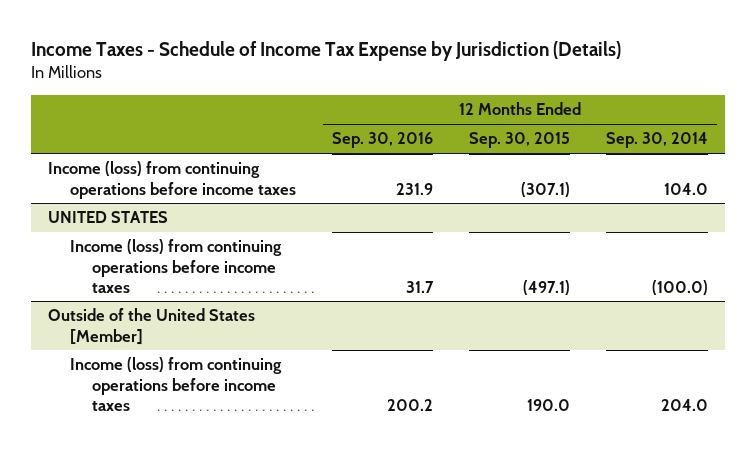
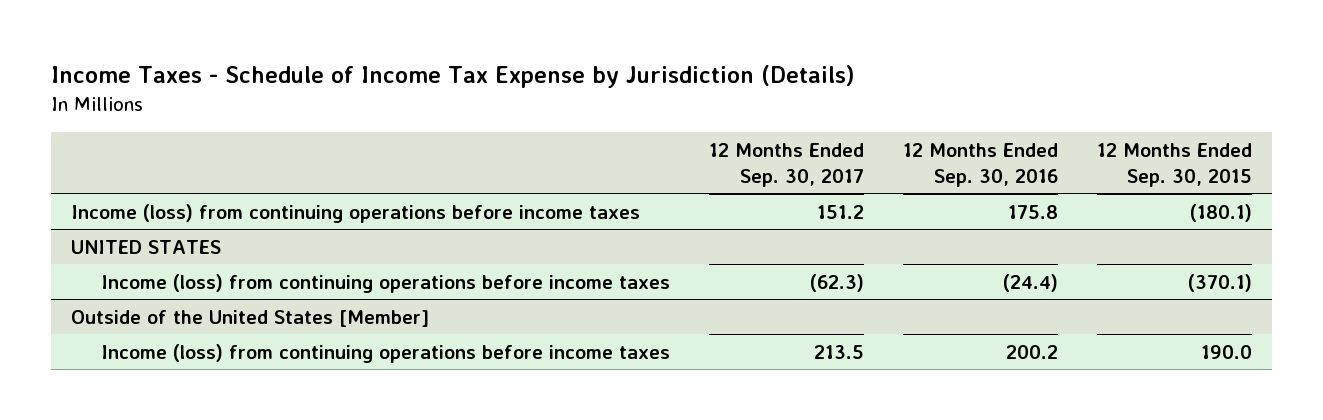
[605,132,708,149] Sep. 30, 2014 -> none
none -> [709,142,865,187] 12 Months Ended Sep. 30, 2017
[396,182,434,195] 231.9 -> [1008,204,1059,219] 175.8
[520,181,570,197] (307.1) -> [1190,203,1253,222] (180.1)
[406,280,435,293] 31.7 -> [1003,273,1059,292] (24.4)
[522,279,570,295] (497.1) -> [1188,273,1253,292] (370.1)

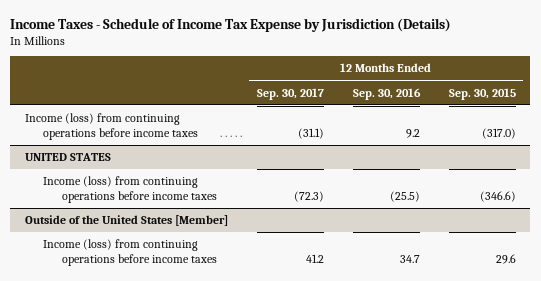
[817,204,865,219] 151.2 -> [297,128,324,140] (31.1)
[1008,204,1059,219] 175.8 -> [405,129,420,139] 9.2
[1190,203,1253,222] (180.1) -> [481,128,516,140] (317.0)
[810,273,865,292] (62.3) -> [293,191,324,203] (72.3)
[1003,273,1059,292] (24.4) -> [389,191,420,203] (25.5)
[1188,273,1253,292] (370.1) -> [479,191,516,203] (346.6)
[814,344,865,359] 213.5 -> [305,254,324,264] 41.2
[1006,344,1059,359] 200.2 -> [399,255,420,264] 34.7
[1201,344,1253,359] 190.0 -> [495,254,516,265] 29.6

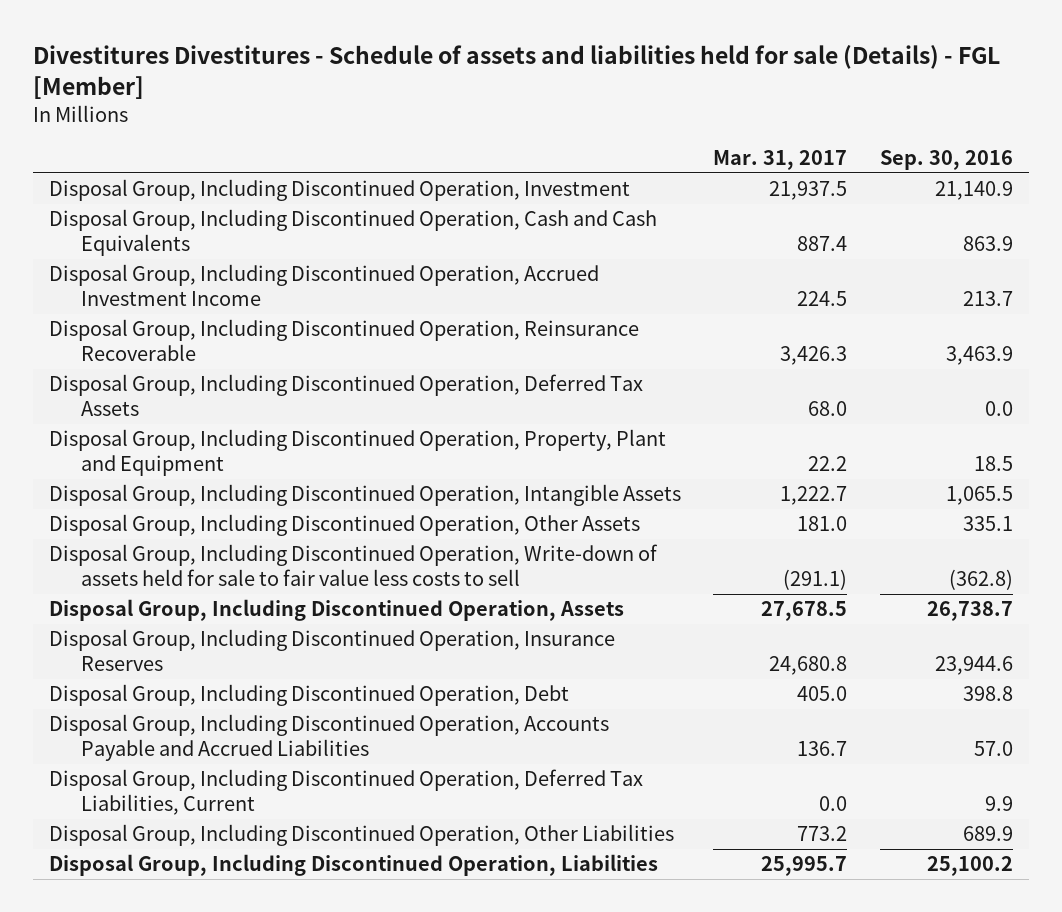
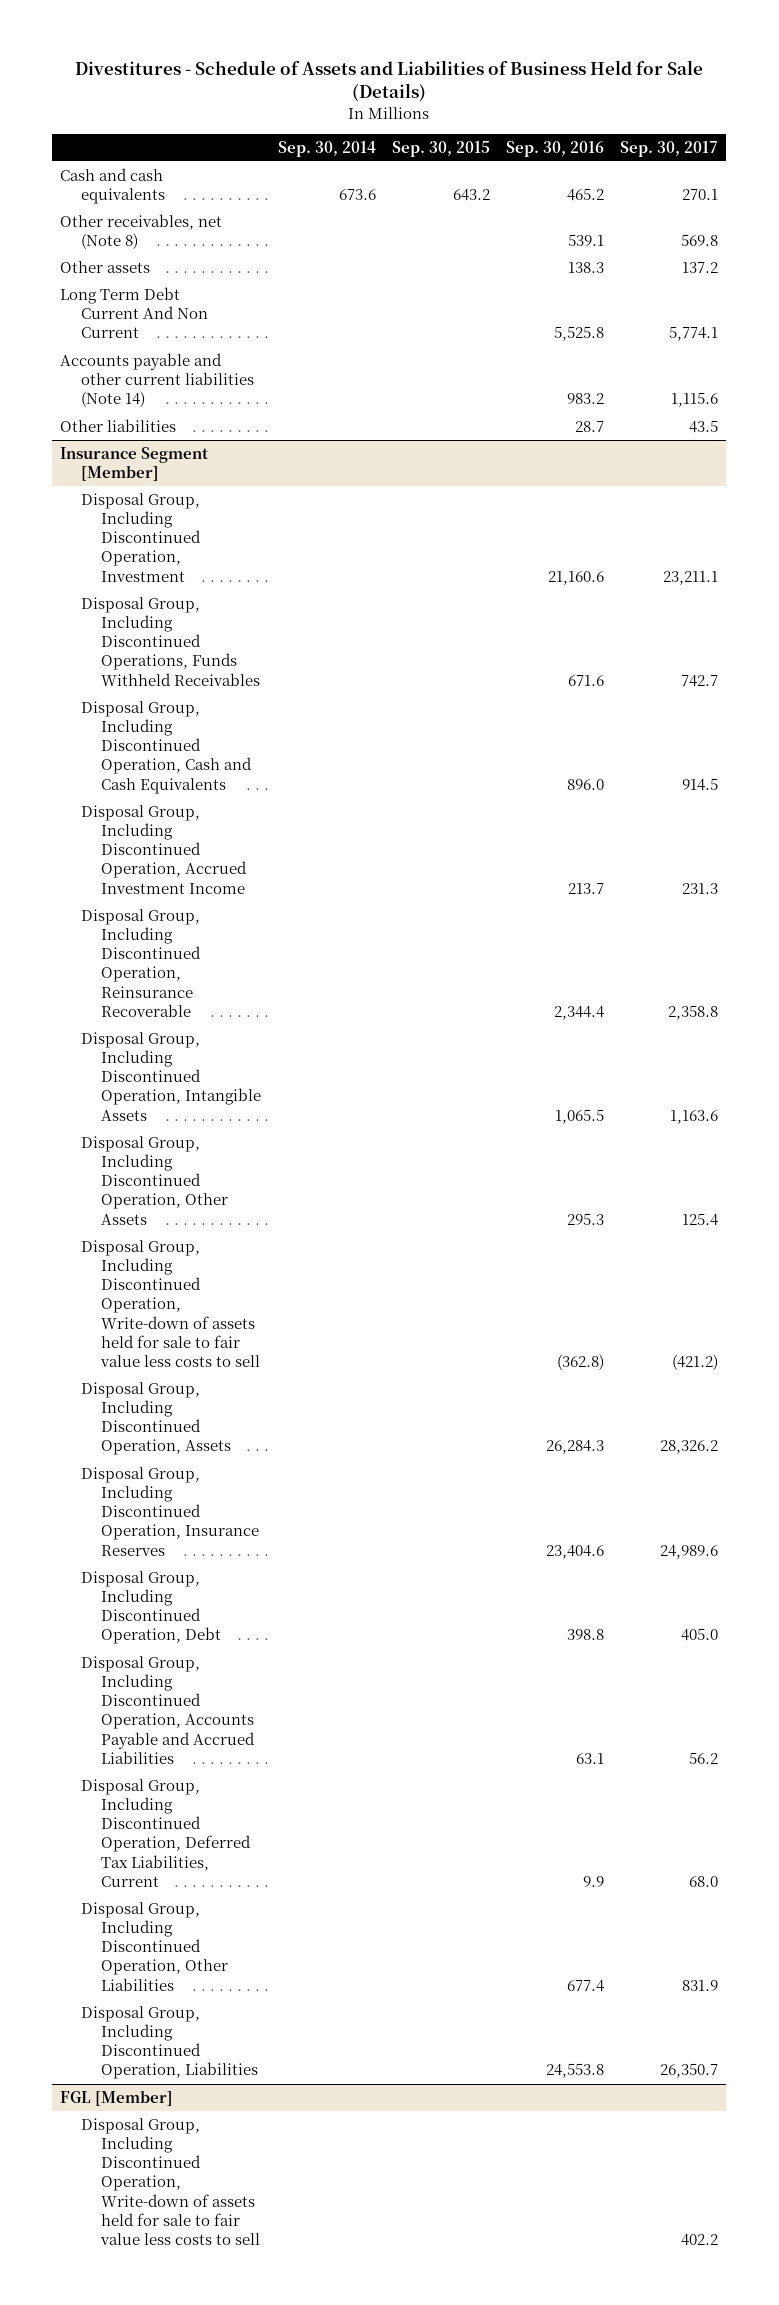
[32,44,1000,100] Divestitures Divestitures - Schedule of assets and liabilities held for sale (Details) - FGL [Member] -> [75,60,704,103] Divestitures - Schedule of Assets and Liabilities of Business Held for Sale (Details)
[713,149,848,170] Mar. 31, 2017 -> none
none -> [277,140,376,157] Sep. 30, 2014
none -> [391,140,490,157] Sep. 30, 2015
none -> [620,140,719,157] Sep. 30, 2017
none -> [60,168,165,205] Cash and cash equivalents
none -> [60,214,223,250] Other receivables, net (Note 8)
none -> [60,261,151,274] Other assets
none -> [60,287,208,339] Long Term Debt Current And Non Current
none -> [60,353,254,408] Accounts payable and other current liabilities (Note 14)
none -> [60,419,177,433] Other liabilities
none -> [60,447,209,482] Insurance Segment [Member]
[935,181,1014,201] 21,140.9 -> [548,570,605,585] 21,160.6
none -> [80,597,261,686] Disposal Group, Including Discontinued Operations, Funds Withheld Receivables
[963,236,1014,252] 863.9 -> [567,778,605,790] 896.0
[48,374,643,417] Disposal Group, Including Discontinued Operation, Deferred Tax Assets -> none
[48,429,666,477] Disposal Group, Including Discontinued Operation, Property, Plant and Equipment -> none
[946,346,1014,366] 3,463.9 -> [554,1005,605,1020] 2,344.4
[963,516,1014,532] 335.1 -> [567,1212,605,1225] 295.3
[927,601,1014,622] 26,738.7 -> [546,1440,605,1455] 26,284.3
[935,656,1014,676] 23,944.6 -> [546,1544,605,1559] 23,404.6
[974,741,1014,757] 57.0 -> [576,1752,605,1764] 63.1
[963,826,1014,842] 689.9 -> [567,1979,605,1992] 677.4
[927,856,1014,877] 25,100.2 -> [546,2063,605,2079] 24,553.8
none -> [60,2091,174,2107] FGL [Member]
none -> [80,2118,261,2245] Disposal Group, Including Discontinued Operation, Write-down of assets held for sale to fair value less costs to sell

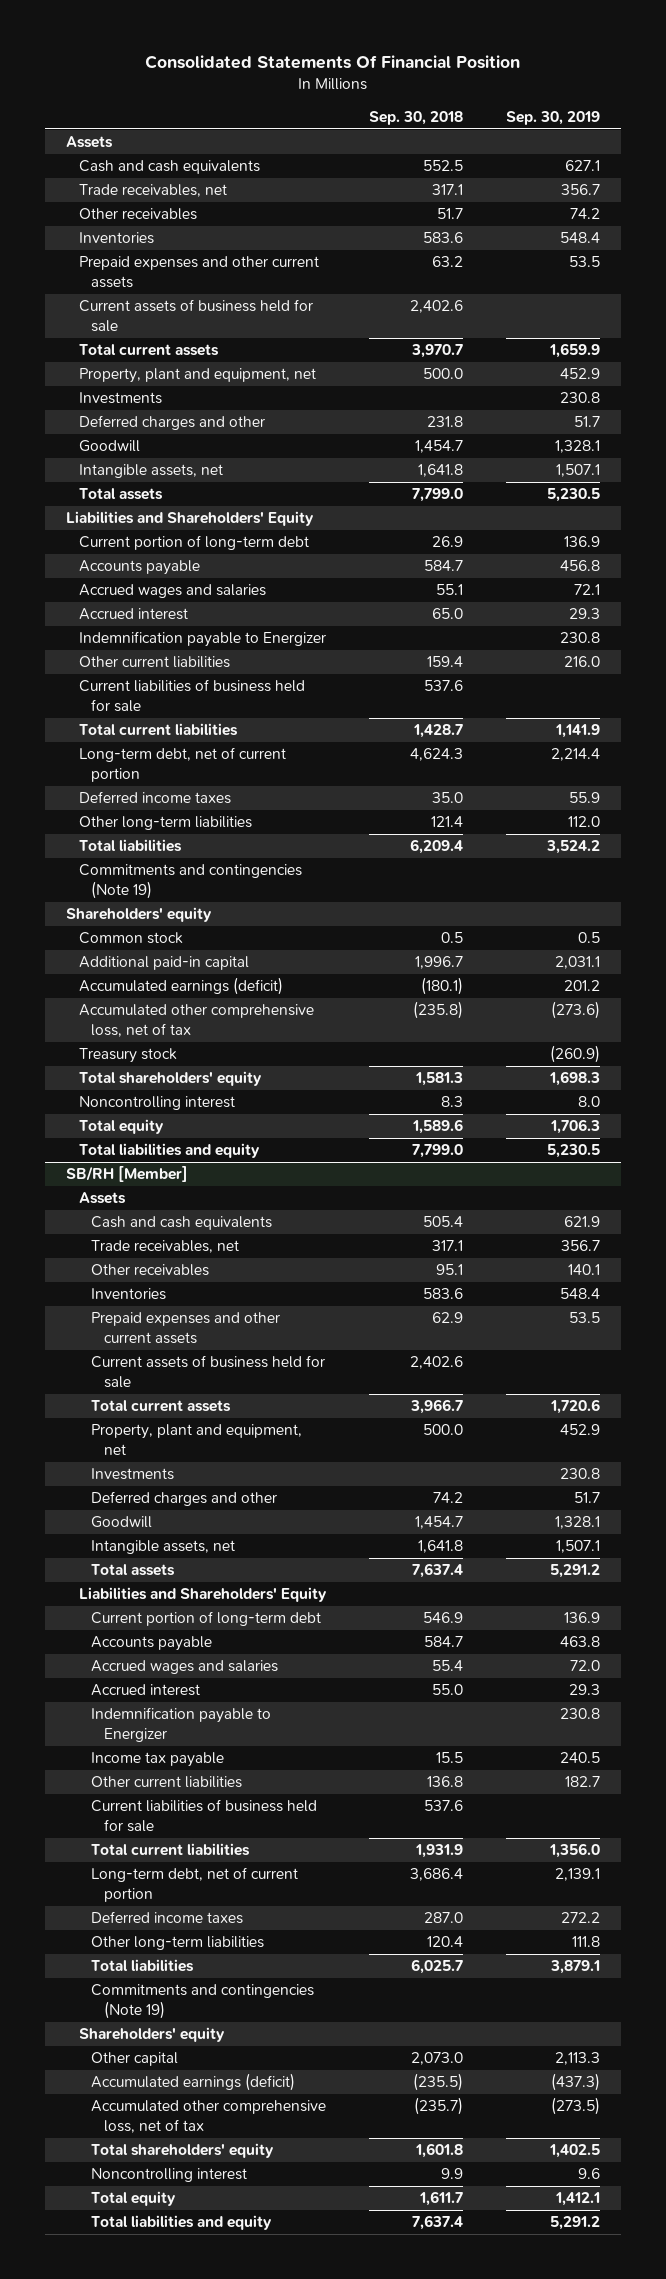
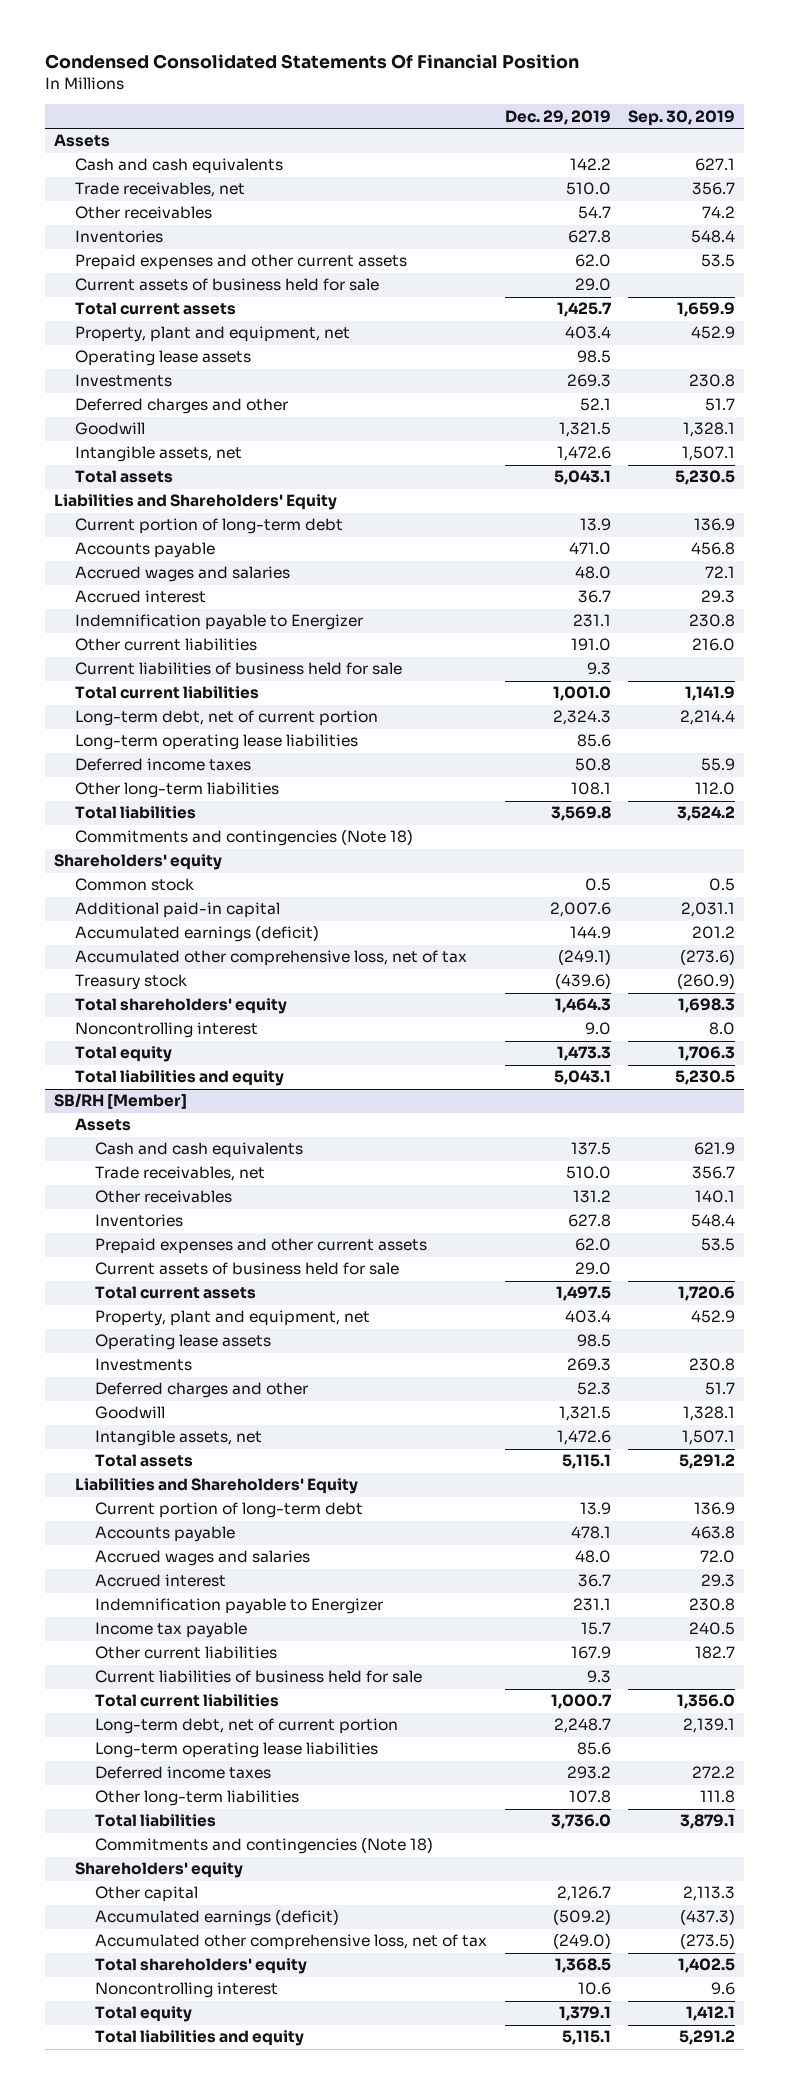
[145,55,521,70] Consolidated Statements Of Financial Position -> [44,54,579,70] Condensed Consolidated Statements Of Financial Position
[369,110,464,125] Sep. 30, 2018 -> none
none -> [504,109,611,125] Dec. 29, 2019
none -> [74,350,251,367] Operating lease assets
none -> [74,734,358,751] Long-term operating lease liabilities
[78,864,302,900] Commitments and contingencies (Note 19) -> [74,829,413,847] Commitments and contingencies (Note 18)
none -> [95,1334,272,1351] Operating lease assets
none -> [95,1742,379,1759] Long-term operating lease liabilities
[91,1984,315,2020] Commitments and contingencies (Note 19) -> [95,1837,434,1855] Commitments and contingencies (Note 18)

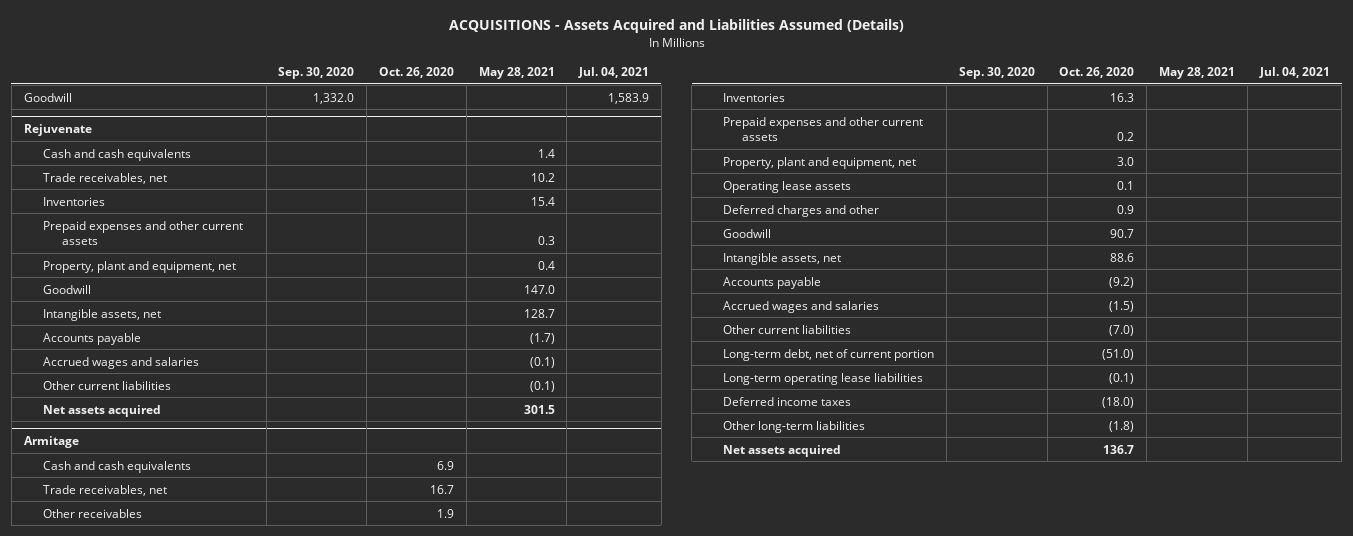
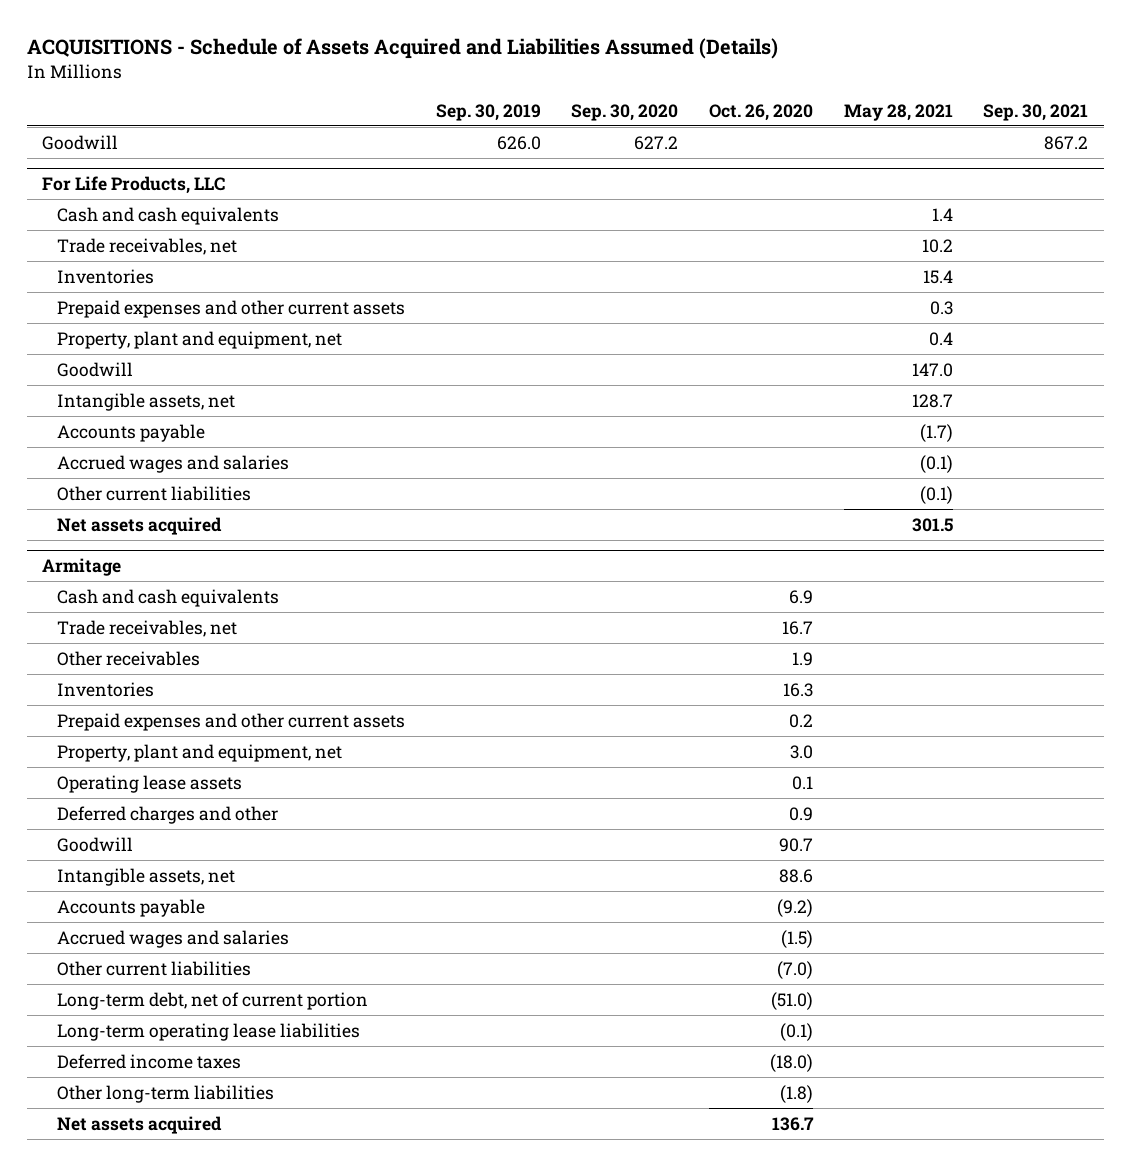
[448,19,904,34] ACQUISITIONS - Assets Acquired and Liabilities Assumed (Details) -> [26,38,778,60] ACQUISITIONS - Schedule of Assets Acquired and Liabilities Assumed (Details)
[578,66,650,78] Jul. 04, 2021 -> none
none -> [435,103,541,121] Sep. 30, 2019
none -> [983,103,1089,121] Sep. 30, 2021
[313,92,355,104] 1,332.0 -> [634,135,679,150] 627.2
[23,124,92,137] Rejuvenate -> [42,176,226,195] For Life Products, LLC

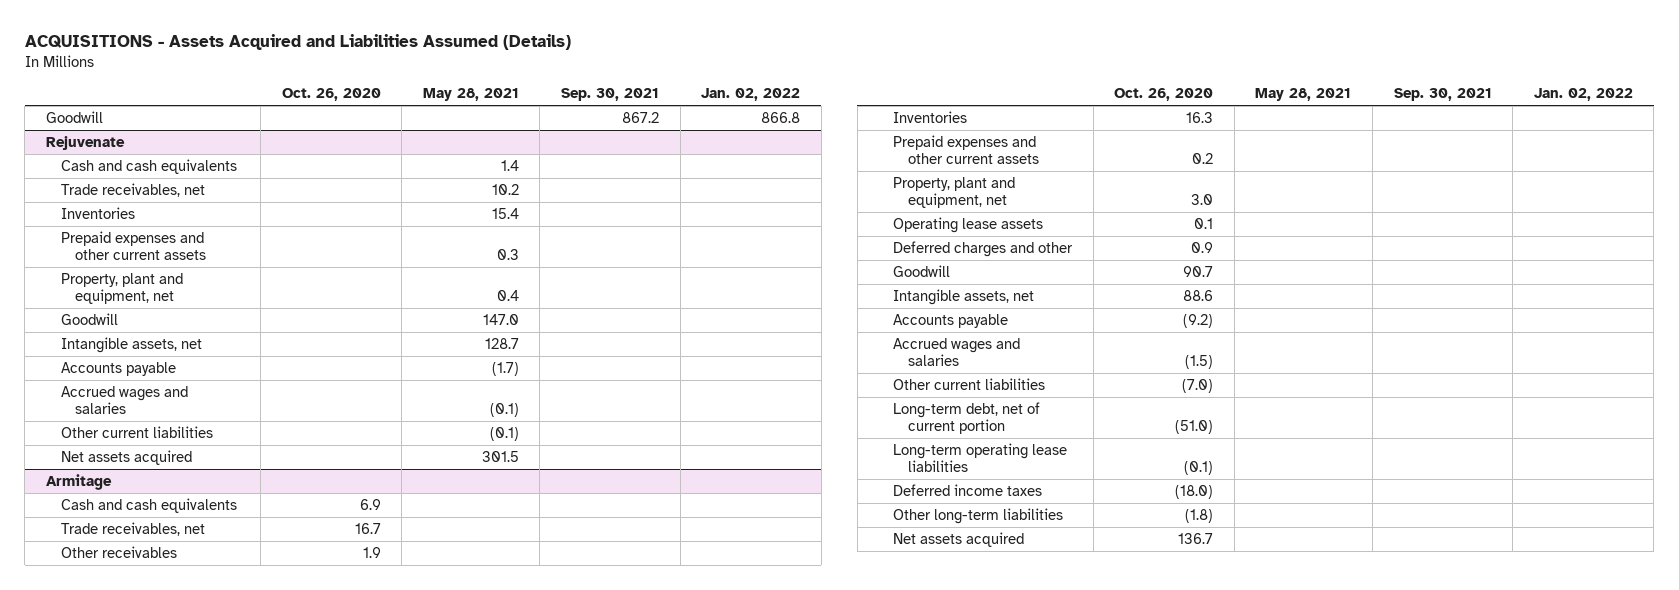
[26,38,778,60] ACQUISITIONS - Schedule of Assets Acquired and Liabilities Assumed (Details) -> [24,34,571,51] ACQUISITIONS - Assets Acquired and Liabilities Assumed (Details)
[435,103,541,121] Sep. 30, 2019 -> none
[571,103,679,121] Sep. 30, 2020 -> none
none -> [701,88,801,102] Jan. 02, 2022
[42,176,226,195] For Life Products, LLC -> [45,136,125,151] Rejuvenate

